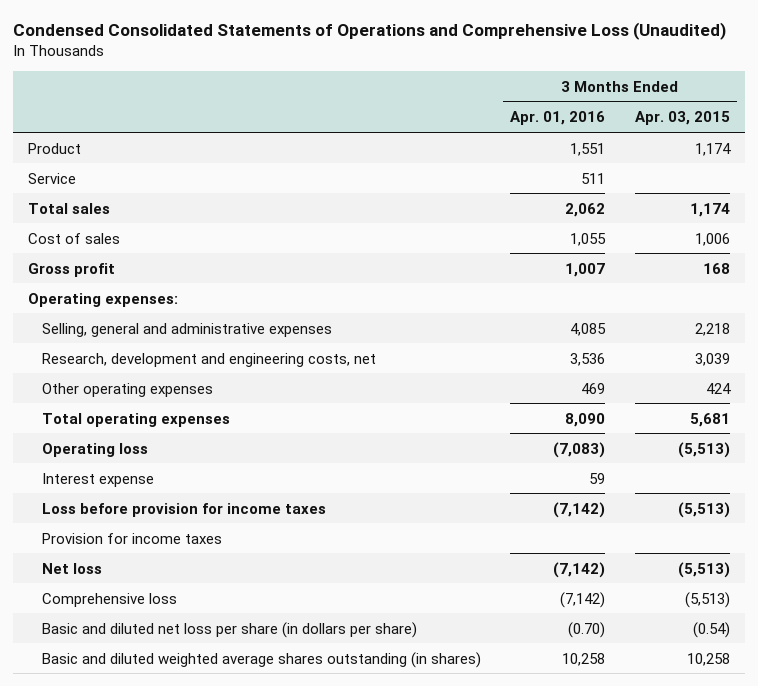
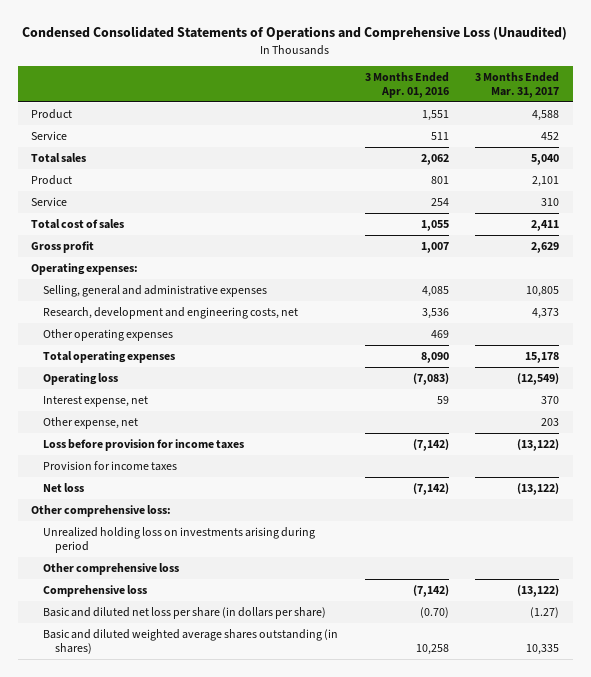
[634,111,730,126] Apr. 03, 2015 -> none
none -> [475,71,560,98] 3 Months Ended Mar. 31, 2017
none -> [31,174,73,185] Product
none -> [31,196,68,206] Service
[27,232,120,244] Cost of sales -> [31,218,125,229] Total cost of sales
[41,472,154,487] Interest expense -> [43,395,149,407] Interest expense, net
none -> [43,416,139,429] Other expense, net
none -> [31,504,172,517] Other comprehensive loss:
none -> [43,526,316,554] Unrealized holding loss on investments arising during period
none -> [43,562,180,575] Other comprehensive loss

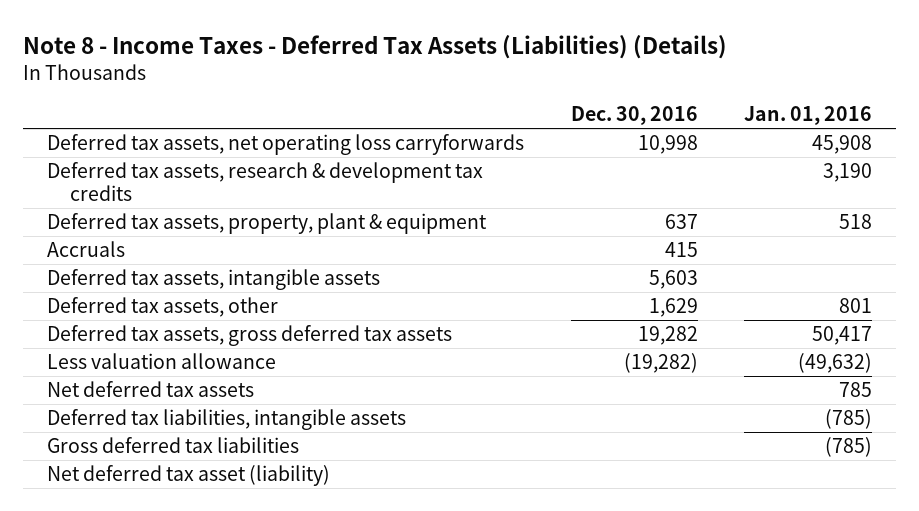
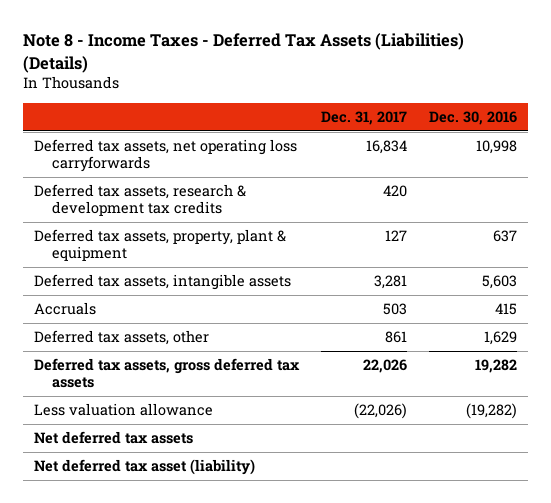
[744,106,873,126] Jan. 01, 2016 -> none
none -> [320,110,407,125] Dec. 31, 2017
[46,241,125,258] Accruals -> [34,302,97,316] Accruals
[46,409,406,431] Deferred tax liabilities, intangible assets -> none
[46,437,299,454] Gross deferred tax liabilities -> none

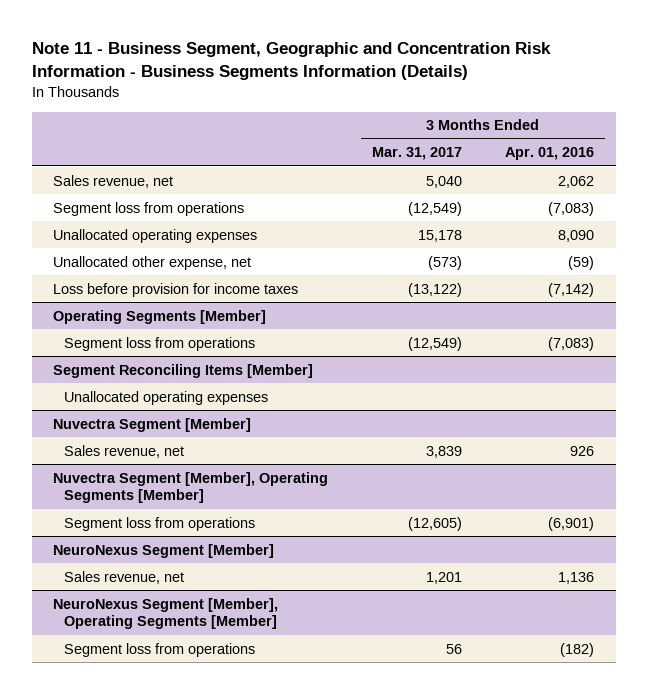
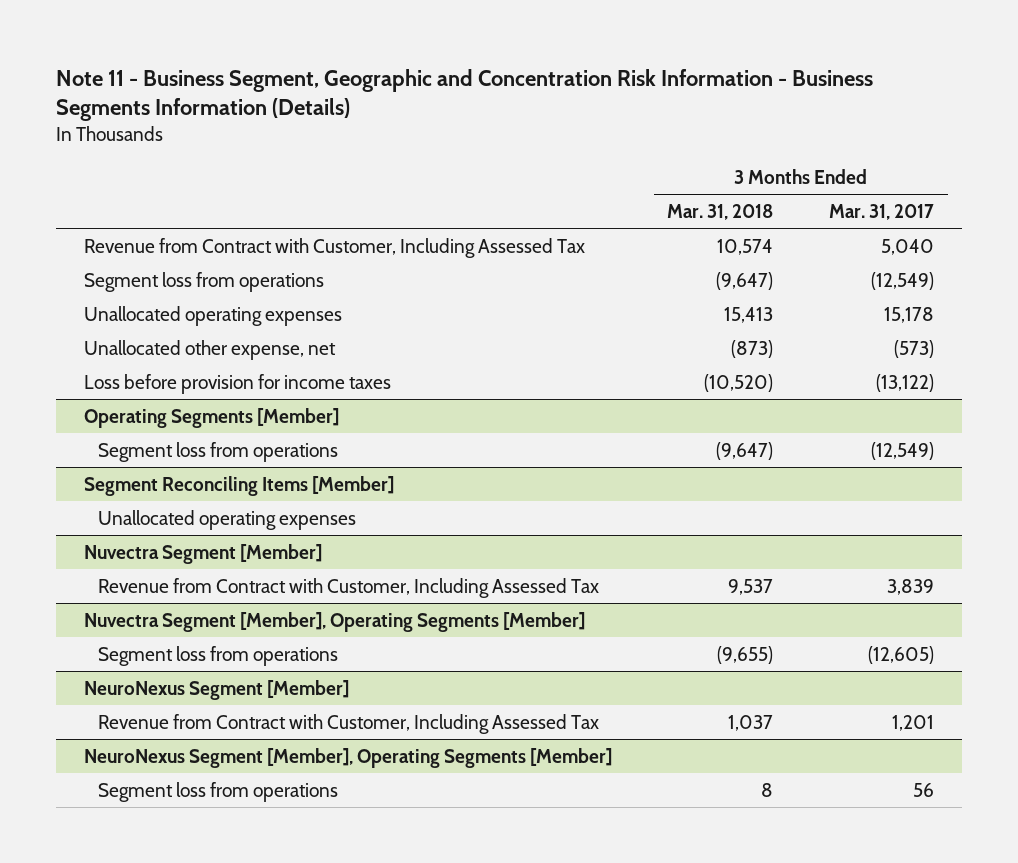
[504,147,594,161] Apr. 01, 2016 -> none
none -> [667,203,774,220] Mar. 31, 2018
[53,174,174,188] Sales revenue, net -> none
none -> [84,237,586,258] Revenue from Contract with Customer, Including Assessed Tax
[64,444,185,458] Sales revenue, net -> [98,577,600,598] Revenue from Contract with Customer, Including Assessed Tax
[64,570,185,584] Sales revenue, net -> [98,713,600,734] Revenue from Contract with Customer, Including Assessed Tax

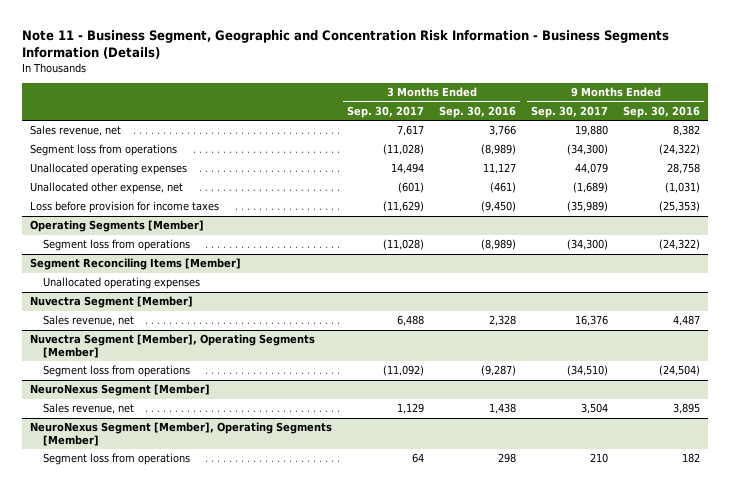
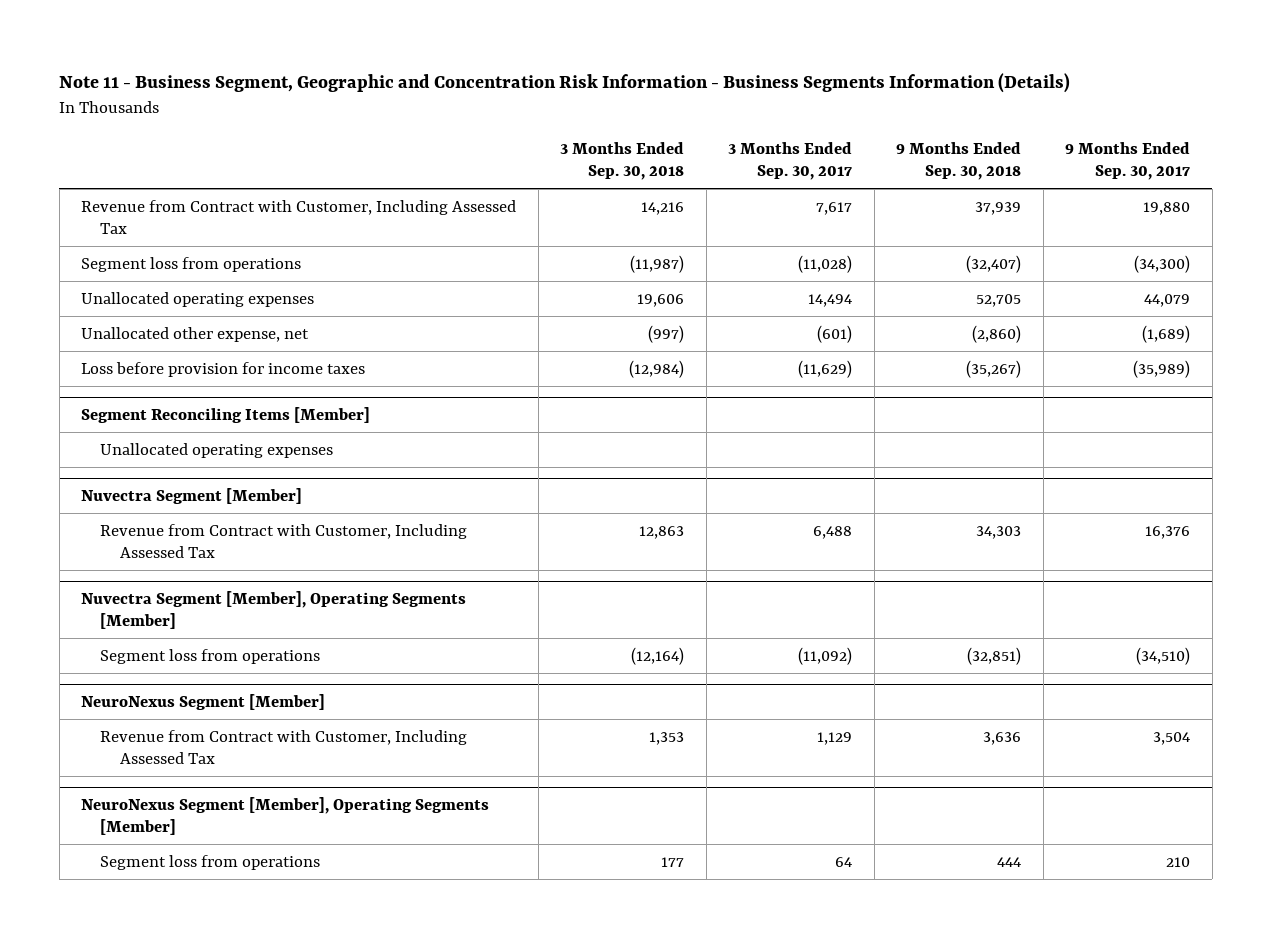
[439,106,517,119] Sep. 30, 2016 -> none
[623,106,701,119] Sep. 30, 2016 -> none
none -> [560,141,685,181] 3 Months Ended Sep. 30, 2018
none -> [896,141,1022,181] 9 Months Ended Sep. 30, 2018
[29,125,121,137] Sales revenue, net -> [81,199,517,235] Revenue from Contract with Customer, Including Assessed Tax
[29,220,204,233] Operating Segments [Member] -> none
[42,239,190,252] Segment loss from operations -> none
[42,315,134,327] Sales revenue, net -> [100,523,468,559] Revenue from Contract with Customer, Including Assessed Tax
[42,403,134,415] Sales revenue, net -> [100,729,468,765] Revenue from Contract with Customer, Including Assessed Tax

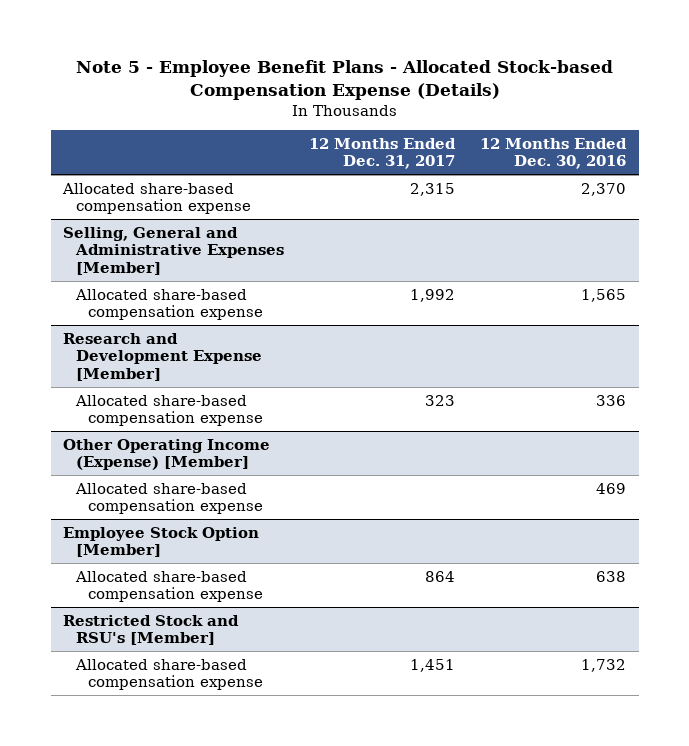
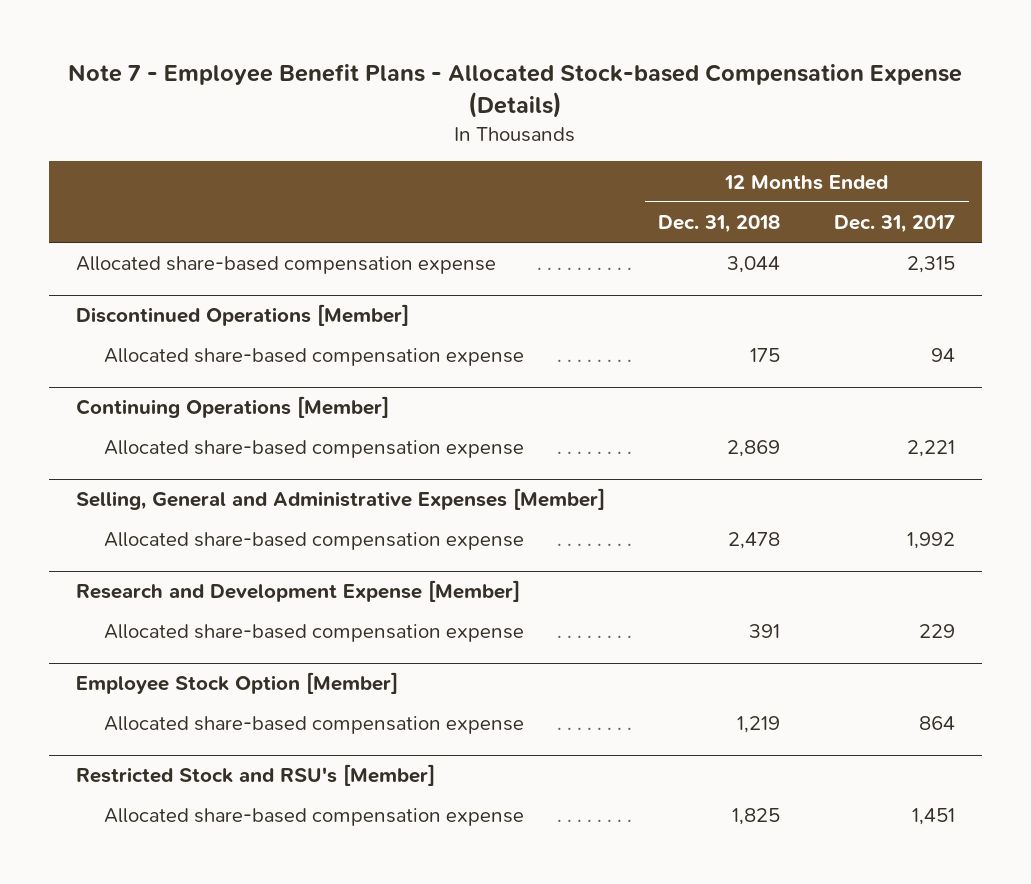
[75,60,613,100] Note 5 - Employee Benefit Plans - Allocated Stock-based Compensation Expense (Details) -> [68,63,963,118] Note 7 - Employee Benefit Plans - Allocated Stock-based Compensation Expense (Details)
[480,137,628,170] 12 Months Ended Dec. 30, 2016 -> none
none -> [658,214,781,233] Dec. 31, 2018
none -> [75,304,409,327] Discontinued Operations [Member]
none -> [104,348,525,367] Allocated share-based compensation expense
none -> [75,396,389,419] Continuing Operations [Member]
none -> [104,440,525,459] Allocated share-based compensation expense
[63,438,271,471] Other Operating Income (Expense) [Member] -> none
[74,482,264,515] Allocated share-based compensation expense -> none
[424,394,455,406] 323 -> [919,624,956,639] 229

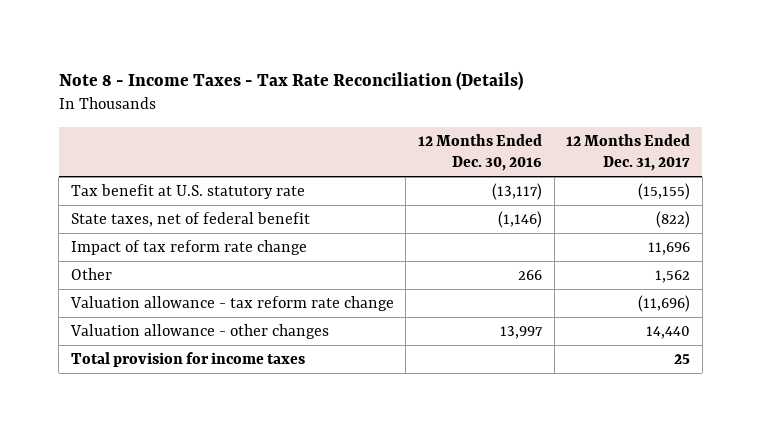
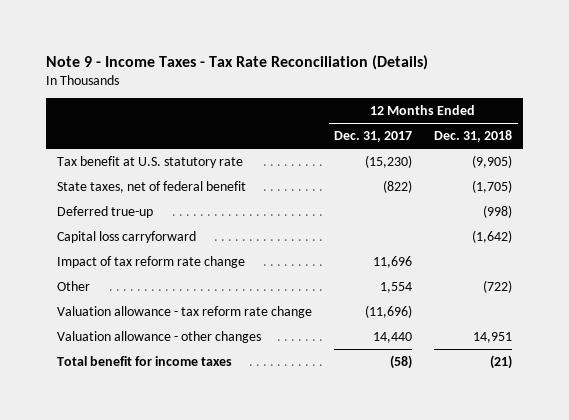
[58,70,523,90] Note 8 - Income Taxes - Tax Rate Reconciliation (Details) -> [46,55,429,71] Note 9 - Income Taxes - Tax Rate Reconciliation (Details)
[418,133,543,172] 12 Months Ended Dec. 30, 2016 -> none
none -> [434,130,513,143] Dec. 31, 2018
[638,183,691,201] (15,155) -> [365,154,413,168] (15,230)
none -> [57,205,154,218] Deferred true-up
none -> [57,230,197,243] Capital loss carryforward
[655,270,691,284] 1,562 -> [380,281,413,293] 1,554
[70,352,305,368] Total provision for income taxes -> [57,355,233,366] Total benefit for income taxes
[674,354,691,365] 25 -> [390,354,413,369] (58)

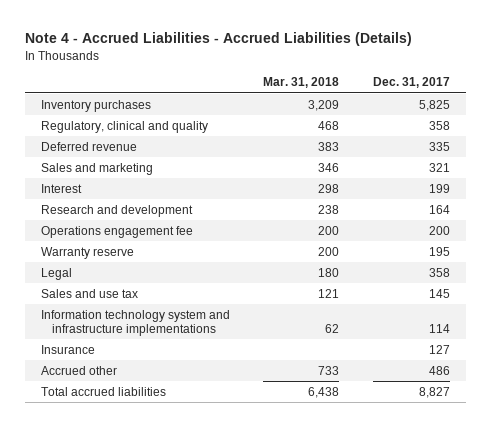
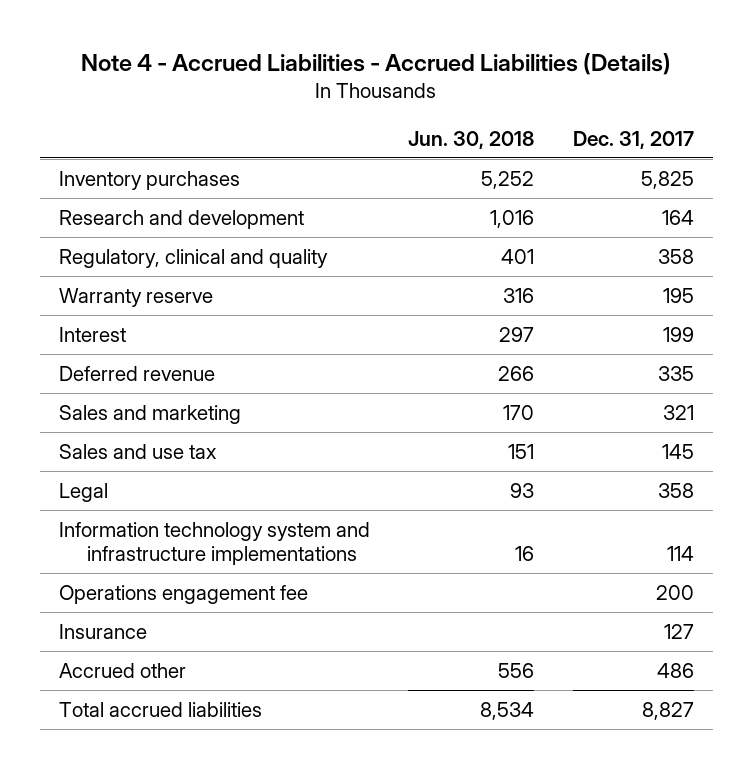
[263,77,340,89] Mar. 31, 2018 -> none
none -> [408,130,535,149] Jun. 30, 2018
[41,204,194,217] Research and development -> [58,209,304,229] Research and development
[41,246,135,259] Warranty reserve -> [58,287,213,307] Warranty reserve
[41,183,83,193] Interest -> [58,326,126,342] Interest
[41,267,73,280] Legal -> [58,482,108,502] Legal
[41,225,194,238] Operations engagement fee -> [58,584,308,604] Operations engagement fee

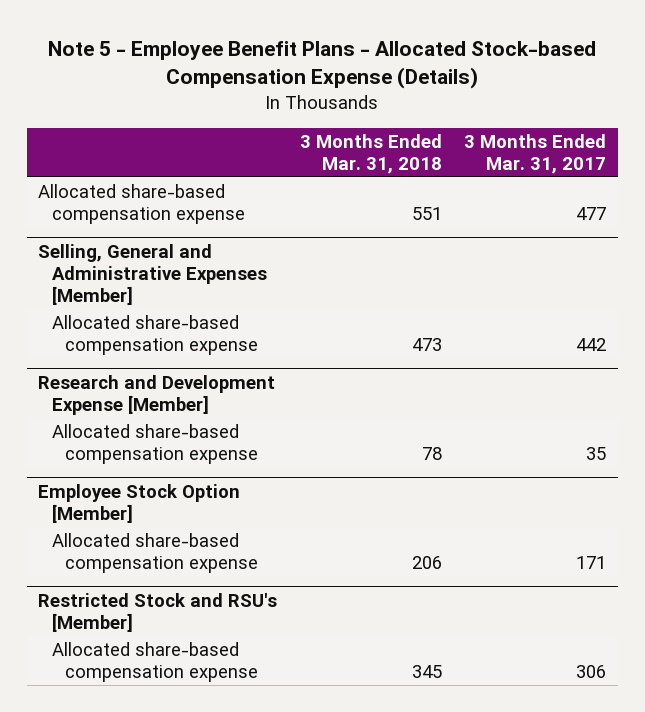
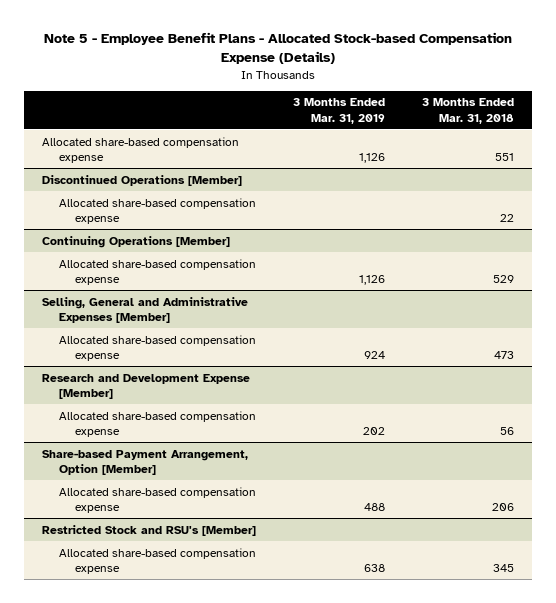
[464,133,607,174] 3 Months Ended Mar. 31, 2017 -> none
none -> [293,98,386,124] 3 Months Ended Mar. 31, 2019
none -> [42,174,243,186] Discontinued Operations [Member]
none -> [58,197,256,224] Allocated share-based compensation expense
none -> [42,235,231,248] Continuing Operations [Member]
none -> [58,258,256,285] Allocated share-based compensation expense
[421,446,442,460] 78 -> [499,426,514,435] 56
[38,483,241,523] Employee Stock Option [Member] -> [42,449,249,475] Share-based Payment Arrangement, Option [Member]

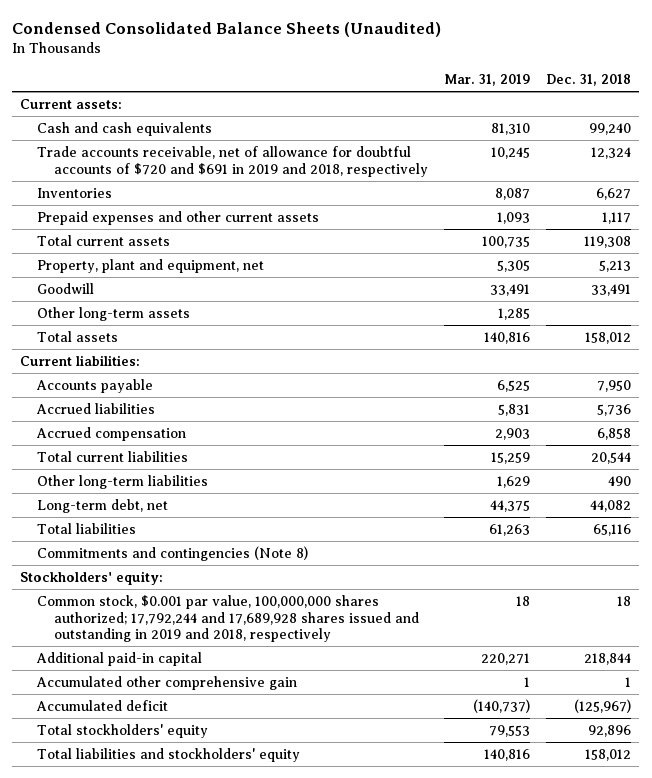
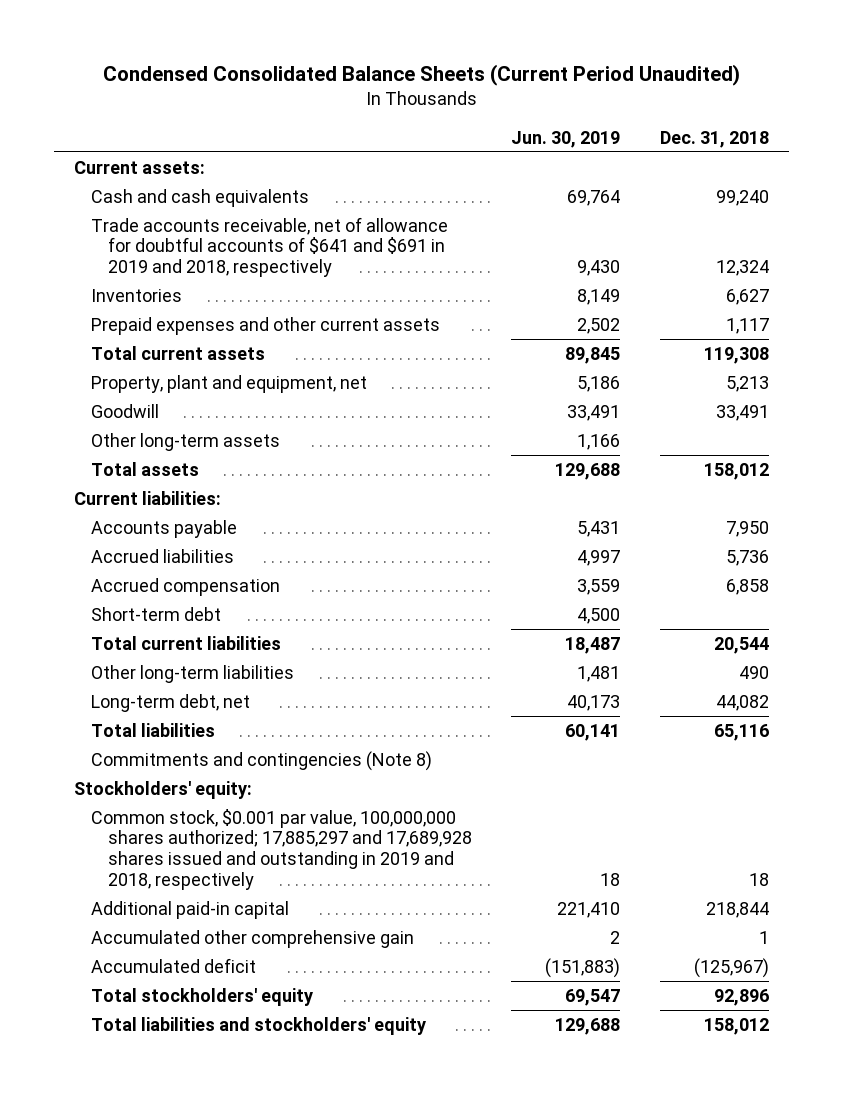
[12,22,442,38] Condensed Consolidated Balance Sheets (Unaudited) -> [102,64,740,87] Condensed Consolidated Balance Sheets (Current Period Unaudited)
[444,74,531,87] Mar. 31, 2019 -> none
none -> [511,130,621,148] Jun. 30, 2019
[37,145,429,177] Trade accounts receivable, net of allowance for doubtful accounts of $720 and $691 in 2019 and 2018, respectively -> [90,216,448,278] Trade accounts receivable, net of allowance for doubtful accounts of $641 and $691 in 2019 and 2018, respectively
none -> [90,606,221,621] Short-term debt
[37,594,420,643] Common stock, $0.001 par value, 100,000,000 shares authorized; 17,792,244 and 17,689,928 shares issued and outstanding in 2019 and 2018, respectively -> [90,808,472,890] Common stock, $0.001 par value, 100,000,000 shares authorized; 17,885,297 and 17,689,928 shares issued and outstanding in 2019 and 2018, respectively

